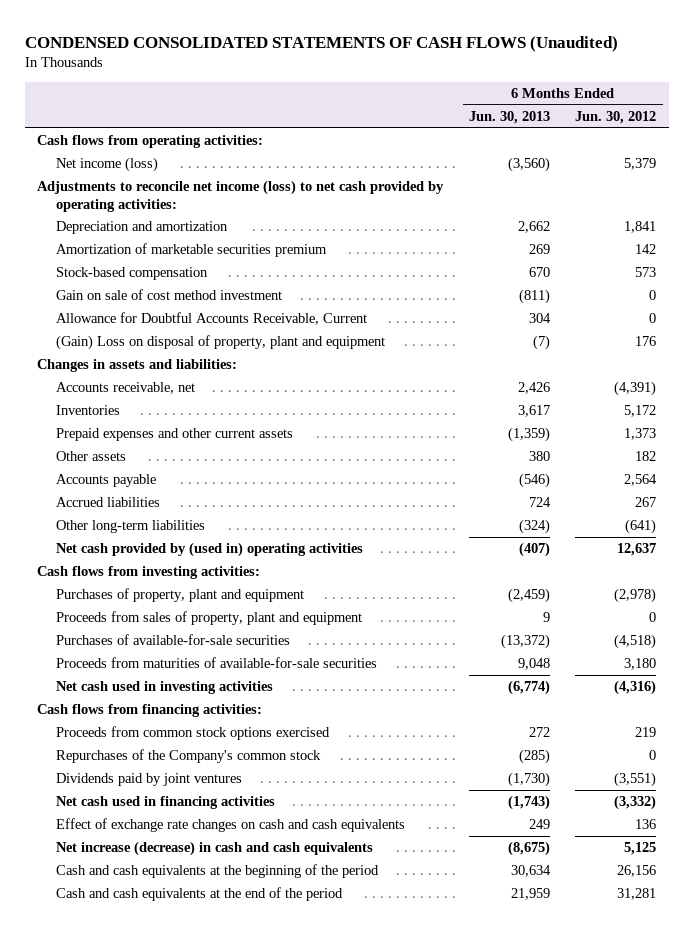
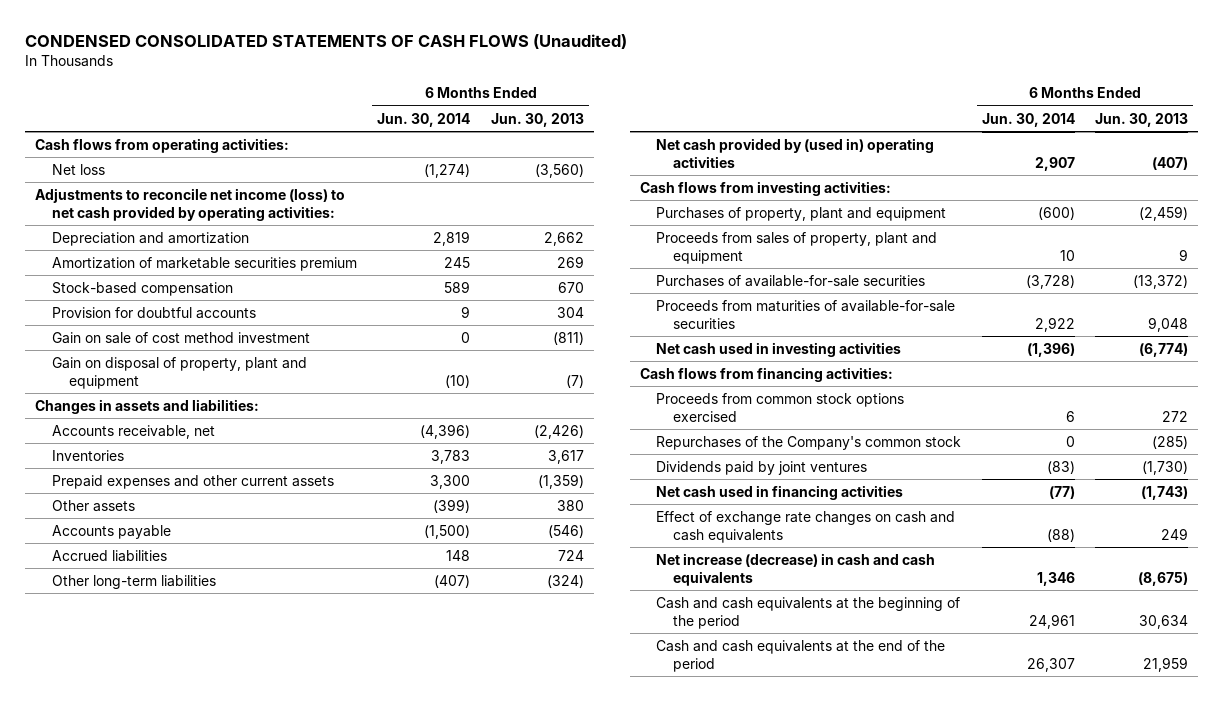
[575,111,657,125] Jun. 30, 2012 -> none
none -> [377,112,471,127] Jun. 30, 2014
[55,157,158,173] Net income (loss) -> [51,163,105,175] Net loss
none -> [51,306,256,319] Provision for doubtful accounts
[55,312,367,326] Allowance for Doubtful Accounts Receivable, Current -> none
[55,335,385,351] (Gain) Loss on disposal of property, plant and equipment -> [51,356,307,389] Gain on disposal of property, plant and equipment
[517,382,550,395] 2,426 -> [533,424,584,439] (2,426)

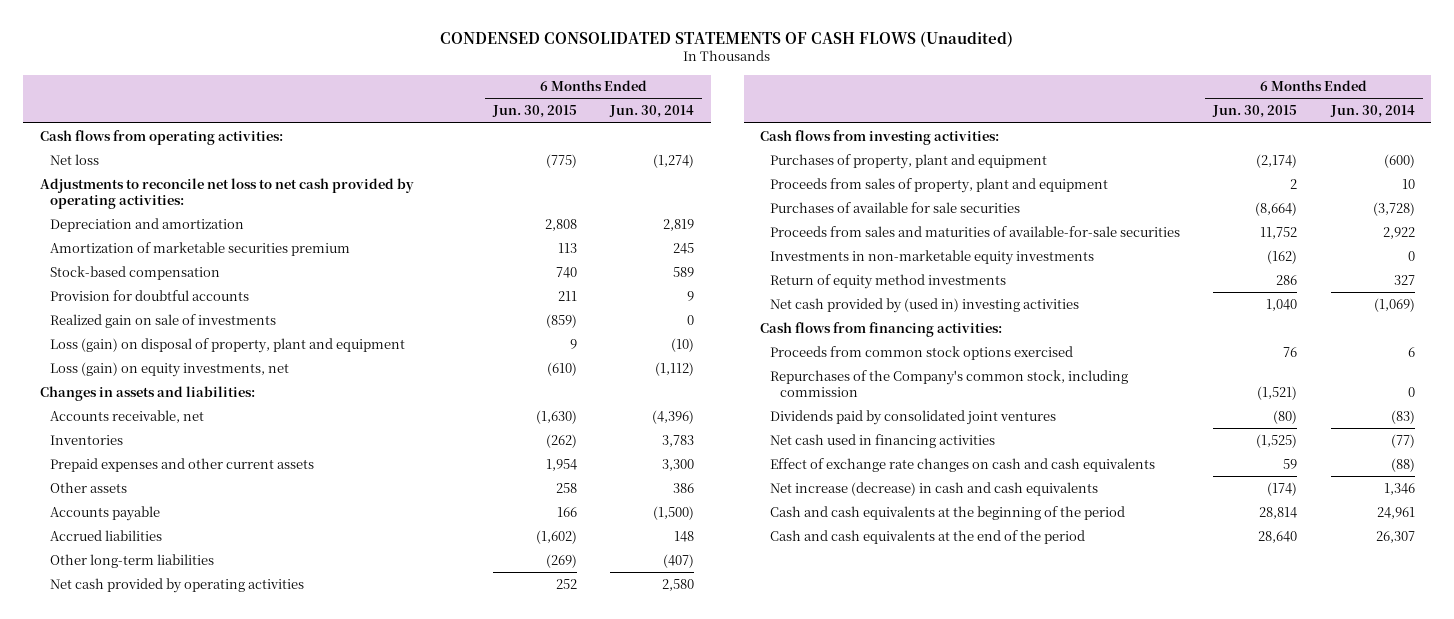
[490,112,584,127] Jun. 30, 2013 -> none
none -> [491,105,577,119] Jun. 30, 2015
[35,187,346,221] Adjustments to reconcile net income (loss) to net cash provided by operating activities: -> [39,177,414,210] Adjustments to reconcile net loss to net cash provided by operating activities:
[51,331,310,344] Gain on sale of cost method investment -> [49,313,276,328] Realized gain on sale of investments
[51,356,307,389] Gain on disposal of property, plant and equipment -> [49,337,405,353] Loss (gain) on disposal of property, plant and equipment
none -> [49,361,289,377] Loss (gain) on equity investments, net
[433,498,471,513] (399) -> [673,482,695,493] 386
[656,137,935,168] Net cash provided by (used in) operating activities -> [49,577,304,593] Net cash provided by operating activities
[1034,156,1075,171] 2,907 -> [662,578,695,591] 2,580
[656,274,926,287] Purchases of available-for-sale securities -> [770,201,1021,213] Purchases of available for sale securities
[656,299,956,329] Proceeds from maturities of available-for-sale securities -> [770,225,1181,237] Proceeds from sales and maturities of available-for-sale securities
none -> [770,249,1095,265] Investments in non-marketable equity investments
none -> [770,273,1007,289] Return of equity method investments
[656,341,902,357] Net cash used in investing activities -> [770,297,1080,313] Net cash provided by (used in) investing activities
[1026,342,1075,357] (1,396) -> [1373,297,1415,312] (1,069)
[656,435,962,450] Repurchases of the Company's common stock -> [770,369,1129,398] Repurchases of the Company's common stock, including commission
[656,460,868,475] Dividends paid by joint ventures -> [770,409,1057,425] Dividends paid by consolidated joint ventures

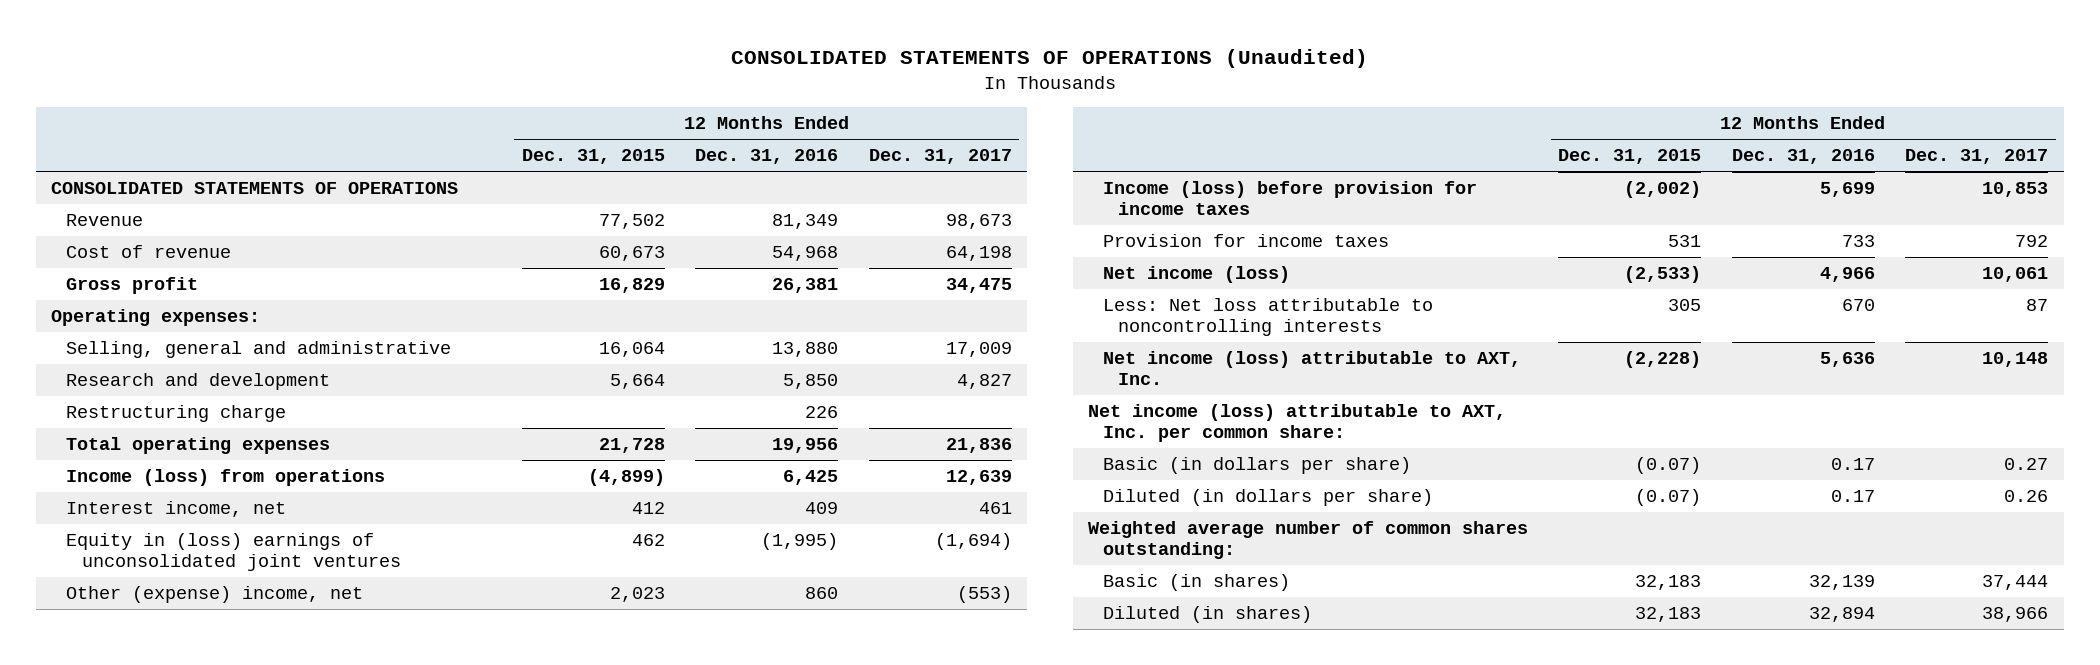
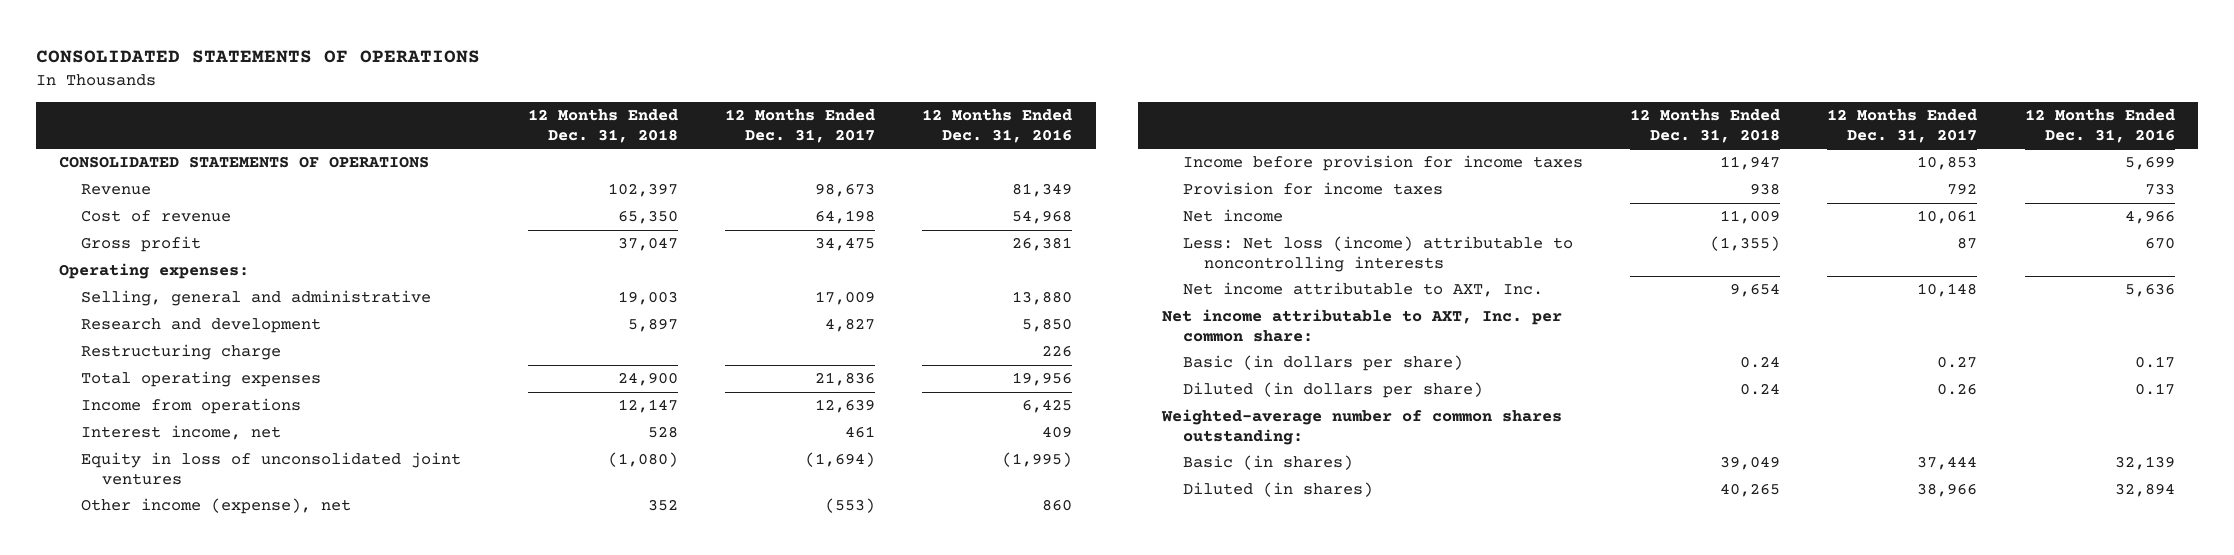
[730,49,1368,69] CONSOLIDATED STATEMENTS OF OPERATIONS (Unaudited) -> [35,50,480,64] CONSOLIDATED STATEMENTS OF OPERATIONS
[521,149,665,165] Dec. 31, 2015 -> none
none -> [527,109,678,144] 12 Months Ended Dec. 31, 2018
[66,469,386,487] Income (loss) from operations -> [80,398,301,415] Income from operations
[66,533,401,572] Equity in (loss) earnings of unconsolidated joint ventures -> [80,452,461,486] Equity in loss of unconsolidated joint ventures
[66,586,364,604] Other (expense) income, net -> [80,498,351,515] Other income (expense), net
[1103,181,1478,216] Income (loss) before provision for income taxes -> [1183,155,1584,172] Income before provision for income taxes
[1103,266,1291,284] Net income (loss) -> [1183,209,1284,223] Net income
[1103,298,1434,337] Less: Net loss attributable to noncontrolling interests -> [1183,236,1574,273] Less: Net loss (income) attributable to noncontrolling interests
[1103,351,1522,386] Net income (loss) attributable to AXT, Inc. -> [1183,282,1544,298] Net income attributable to AXT, Inc.
[1087,404,1506,443] Net income (loss) attributable to AXT, Inc. per common share: -> [1161,309,1562,343] Net income attributable to AXT, Inc. per common share:
[1087,521,1528,560] Weighted average number of common shares outstanding: -> [1160,409,1562,446] Weighted-average number of common shares outstanding:

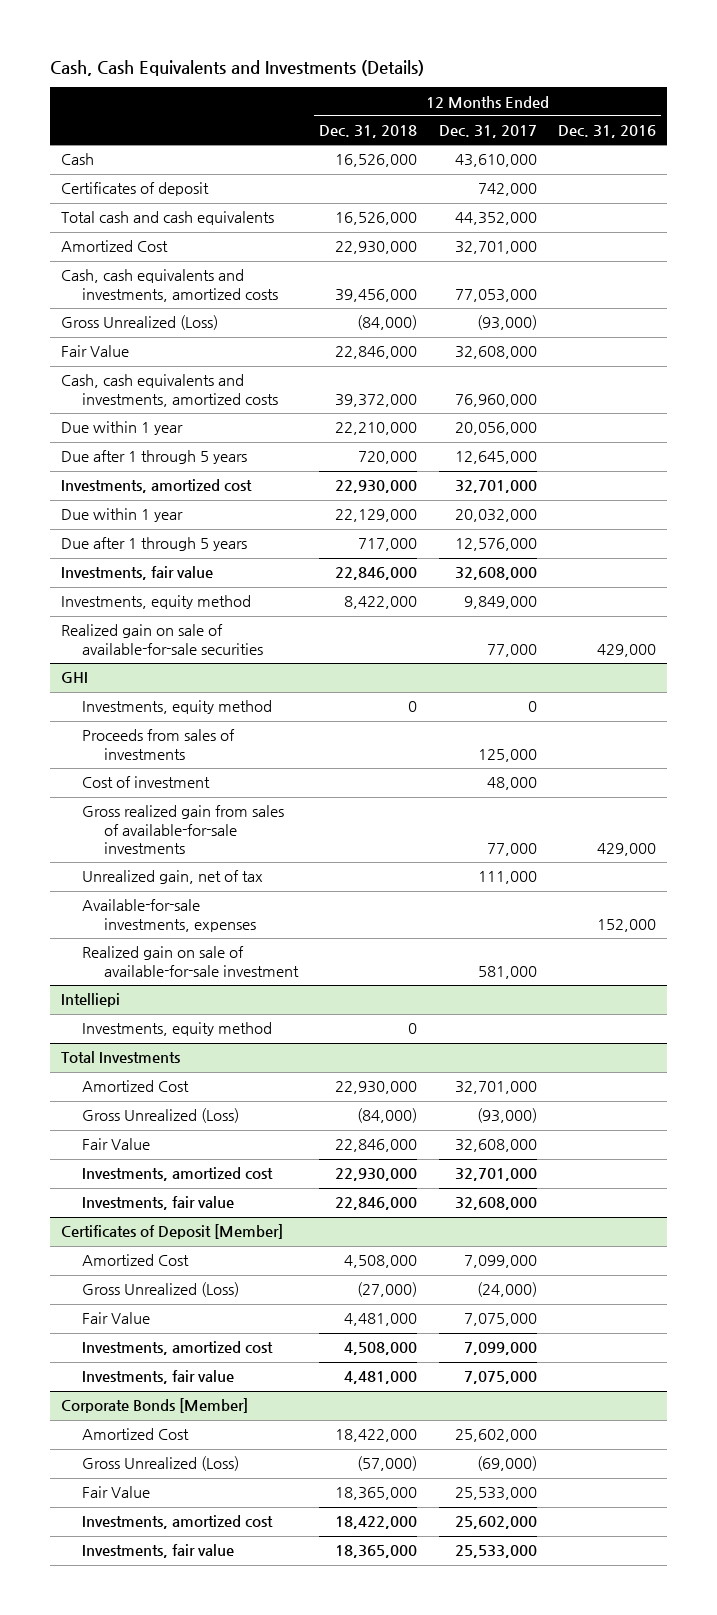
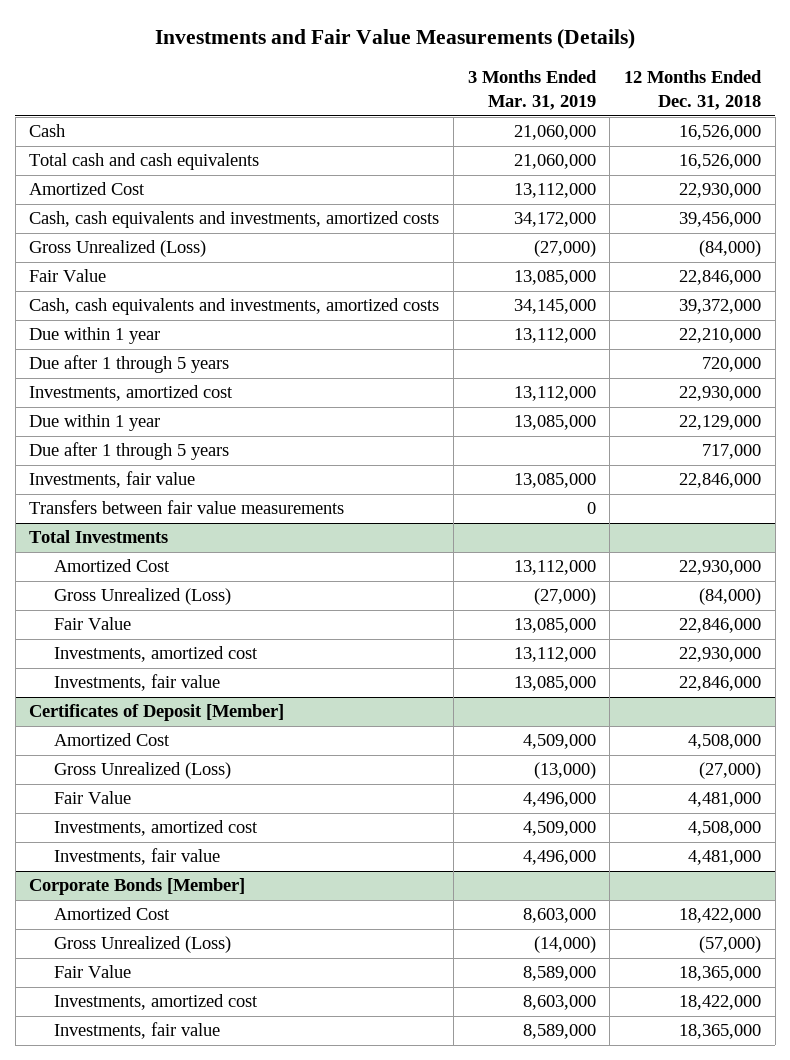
[50,59,425,76] Cash, Cash Equivalents and Investments (Details) -> [155,29,636,50] Investments and Fair Value Measurements (Details)
[438,125,537,139] Dec. 31, 2017 -> none
[558,125,657,139] Dec. 31, 2016 -> none
none -> [467,70,597,111] 3 Months Ended Mar. 31, 2019
[61,182,210,197] Certificates of deposit -> none
[61,595,252,610] Investments, equity method -> none
[61,624,264,655] Realized gain on sale of available-for-sale securities -> none
[61,672,89,684] GHI -> none
[82,700,273,715] Investments, equity method -> none
[82,729,236,760] Proceeds from sales of investments -> none
[82,776,211,789] Cost of investment -> none
[82,805,285,854] Gross realized gain from sales of available-for-sale investments -> none
[82,870,264,885] Unrealized gain, net of tax -> none
[82,899,256,932] Available-for-sale investments, expenses -> none
[82,946,299,977] Realized gain on sale of available-for-sale investment -> none
[61,993,121,1008] Intelliepi -> none
[82,1022,273,1037] Investments, equity method -> none
none -> [29,500,345,515] Transfers between fair value measurements

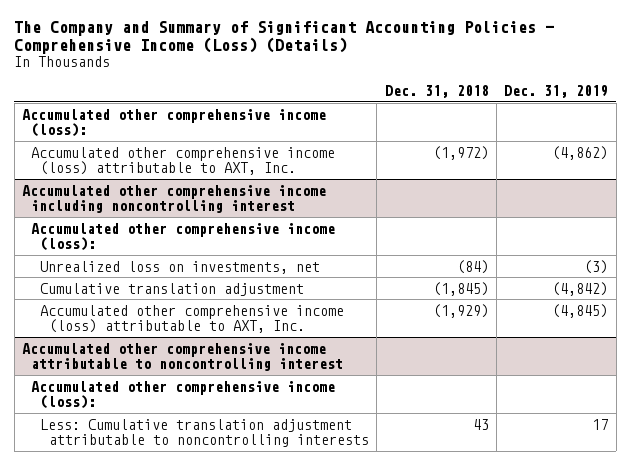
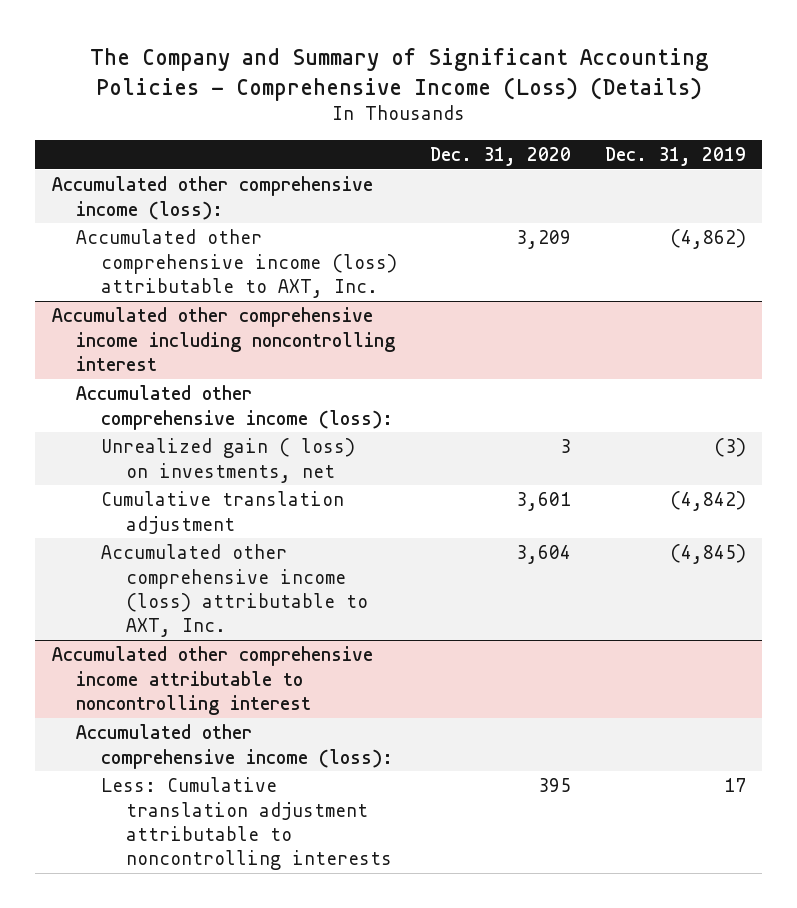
[384,85,489,99] Dec. 31, 2018 -> none
none -> [430,146,572,166] Dec. 31, 2020
[40,260,321,274] Unrealized loss on investments, net -> [101,438,356,483] Unrealized gain ( loss) on investments, net

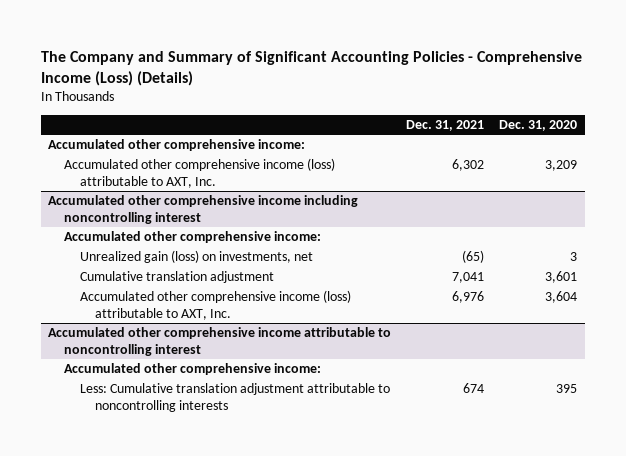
[604,146,746,166] Dec. 31, 2019 -> none
none -> [406,119,485,131] Dec. 31, 2021
[51,176,373,220] Accumulated other comprehensive income (loss): -> [48,139,306,152] Accumulated other comprehensive income:
[76,385,394,430] Accumulated other comprehensive income (loss): -> [63,231,321,244] Accumulated other comprehensive income:
[101,438,356,483] Unrealized gain ( loss) on investments, net -> [79,250,313,264] Unrealized gain (loss) on investments, net
[76,724,394,769] Accumulated other comprehensive income (loss): -> [63,363,321,376] Accumulated other comprehensive income:

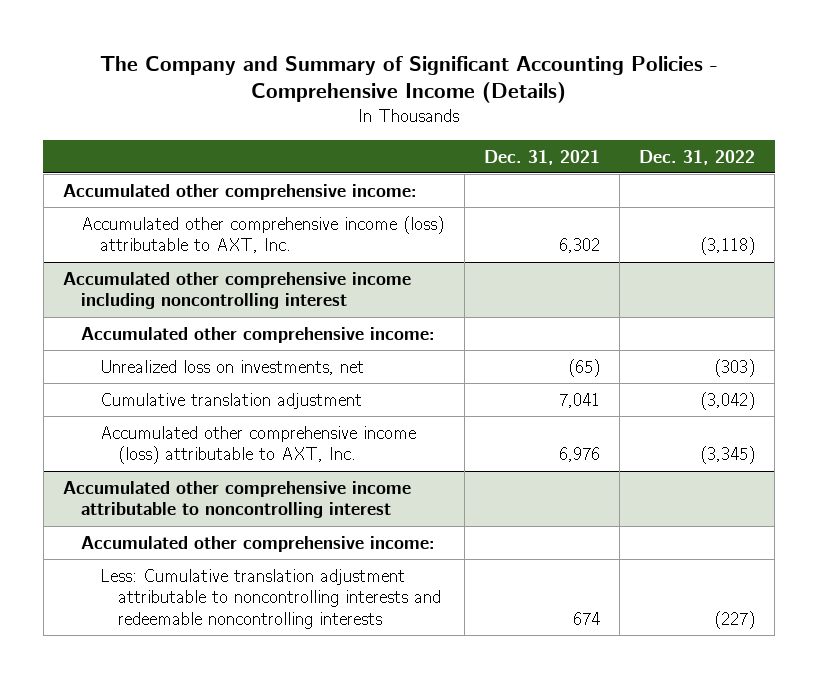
[40,50,582,86] The Company and Summary of Significant Accounting Policies - Comprehensive Income (Loss) (Details) -> [99,55,718,104] The Company and Summary of Significant Accounting Policies - Comprehensive Income (Details)
[499,119,578,131] Dec. 31, 2020 -> none
none -> [639,149,756,165] Dec. 31, 2022
[79,250,313,264] Unrealized gain (loss) on investments, net -> [99,359,364,375] Unrealized loss on investments, net
[79,383,390,412] Less: Cumulative translation adjustment attributable to noncontrolling interests -> [99,568,442,629] Less: Cumulative translation adjustment attributable to noncontrolling interests and redeemable noncontrolling interests

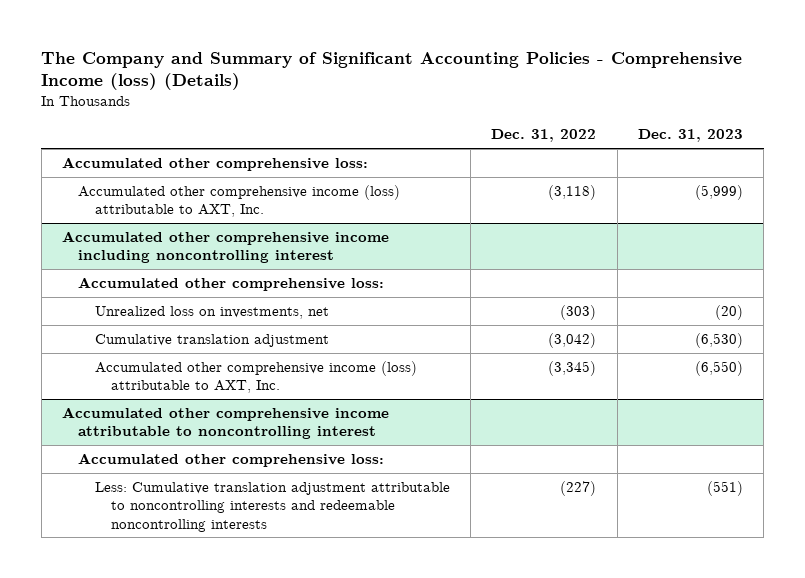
[99,55,718,104] The Company and Summary of Significant Accounting Policies - Comprehensive Income (Details) -> [41,51,743,91] The Company and Summary of Significant Accounting Policies - Comprehensive Income (loss) (Details)
[483,149,600,165] Dec. 31, 2021 -> none
none -> [637,129,743,143] Dec. 31, 2023
[62,183,417,200] Accumulated other comprehensive income: -> [61,156,368,171] Accumulated other comprehensive loss:
[81,326,436,343] Accumulated other comprehensive income: -> [78,276,385,291] Accumulated other comprehensive loss:
[81,535,436,552] Accumulated other comprehensive income: -> [78,452,385,467] Accumulated other comprehensive loss:

